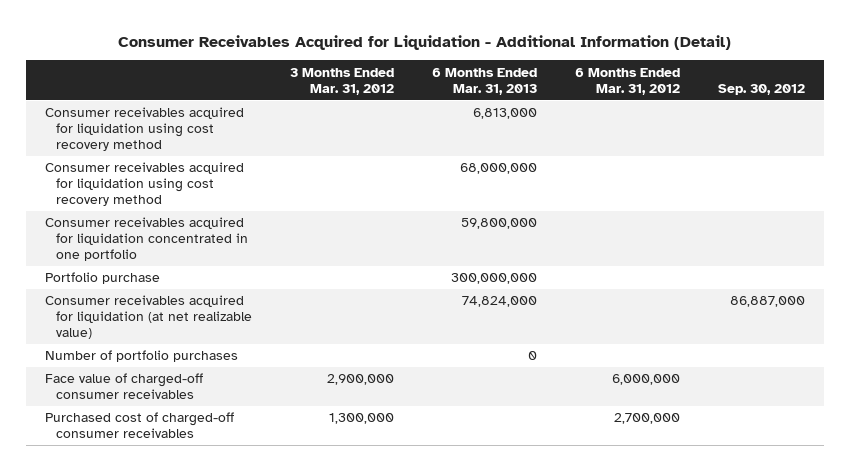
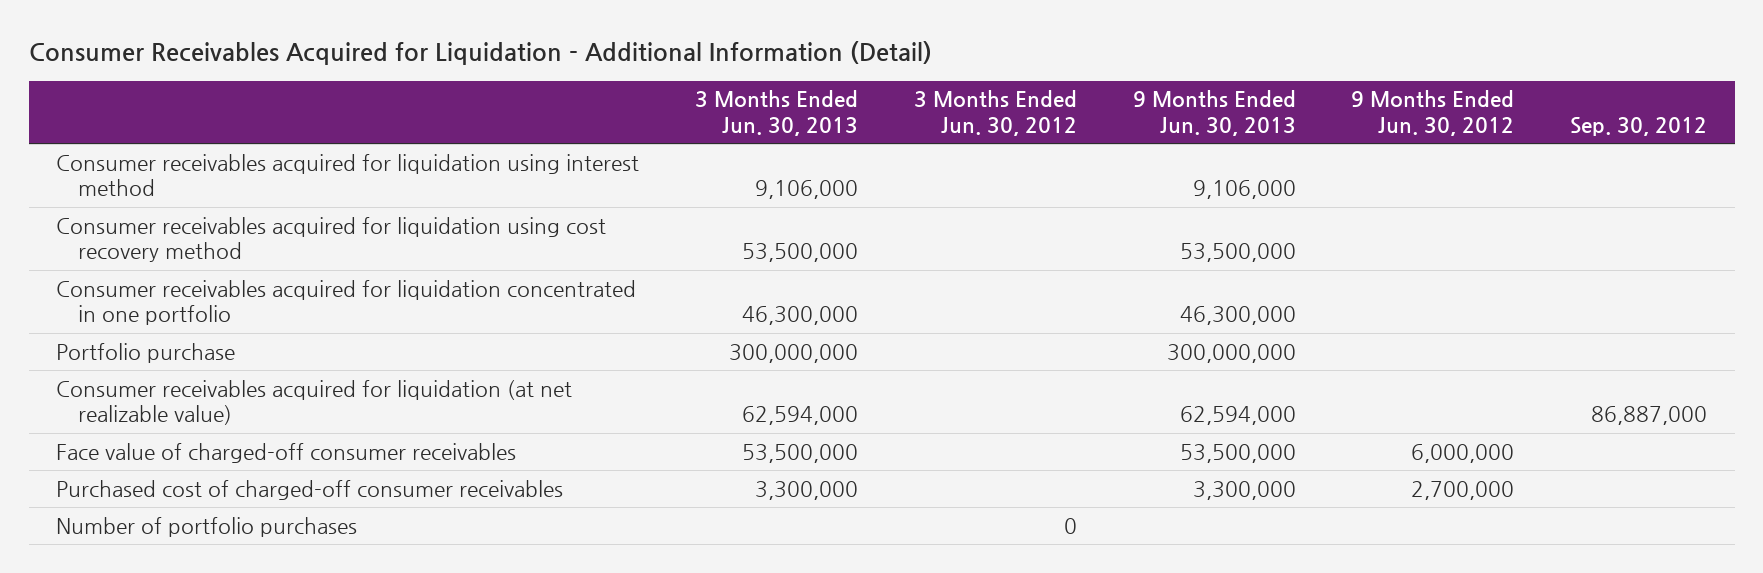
[289,67,394,95] 3 Months Ended Mar. 31, 2012 -> none
[431,67,537,95] 6 Months Ended Mar. 31, 2013 -> none
[574,67,680,95] 6 Months Ended Mar. 31, 2012 -> none
none -> [695,90,859,136] 3 Months Ended Jun. 30, 2013
none -> [913,90,1077,136] 3 Months Ended Jun. 30, 2012
none -> [1132,90,1296,136] 9 Months Ended Jun. 30, 2013
none -> [1351,90,1515,136] 9 Months Ended Jun. 30, 2012
[45,107,245,152] Consumer receivables acquired for liquidation using cost recovery method -> [56,153,640,197] Consumer receivables acquired for liquidation using interest method
[45,350,239,363] Number of portfolio purchases -> [56,516,358,537] Number of portfolio purchases

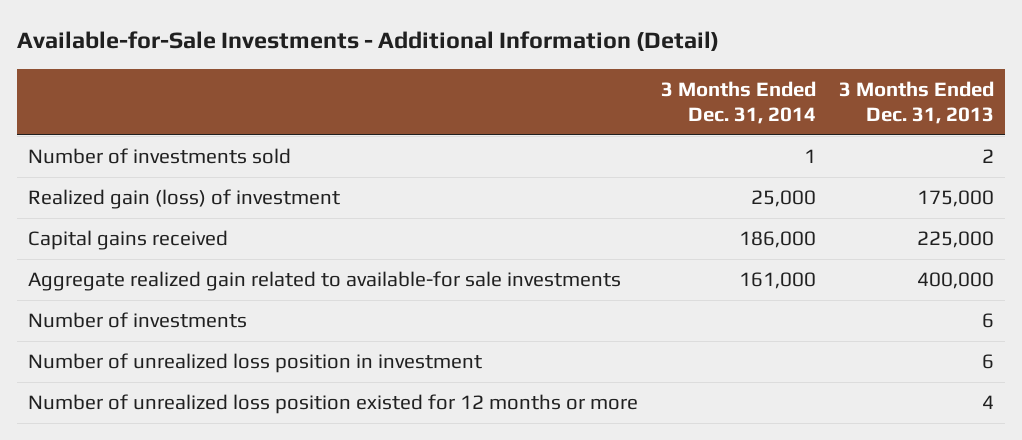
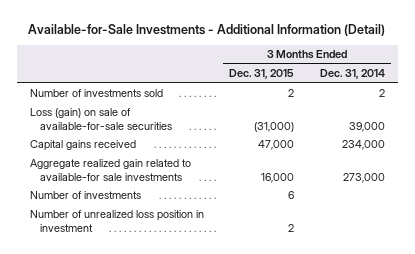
[838,80,994,124] 3 Months Ended Dec. 31, 2013 -> none
none -> [229,69,295,80] Dec. 31, 2015
[27,189,340,210] Realized gain (loss) of investment -> none
[803,149,816,164] 1 -> [379,89,386,98] 2
none -> [29,108,172,131] Loss (gain) on sale of available-for-sale securities
[738,231,816,249] 186,000 -> [342,140,386,151] 234,000
[738,272,816,290] 161,000 -> [343,173,386,184] 273,000
[27,394,638,415] Number of unrealized loss position existed for 12 months or more -> none

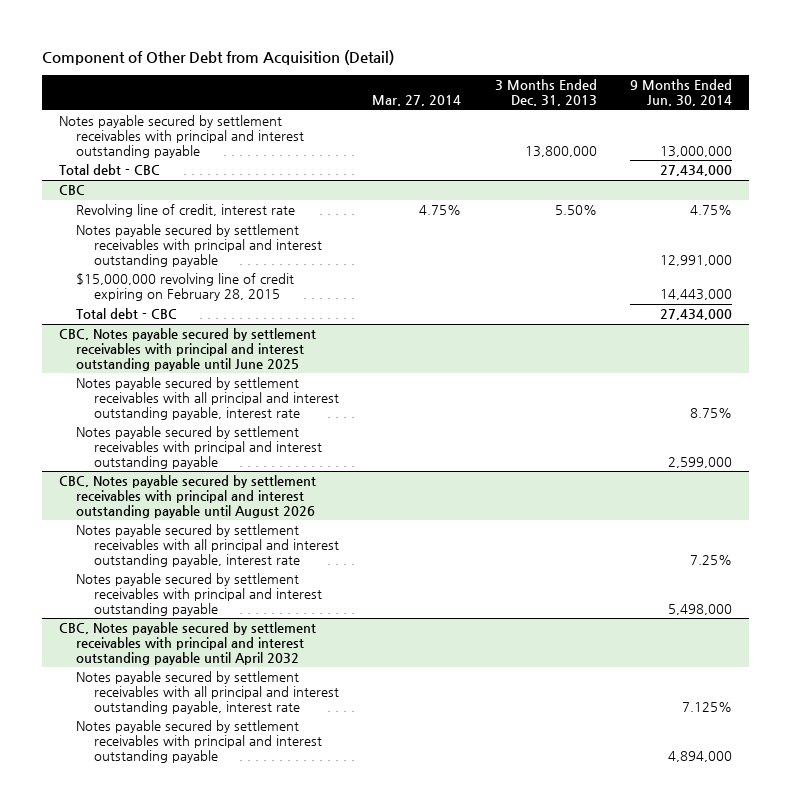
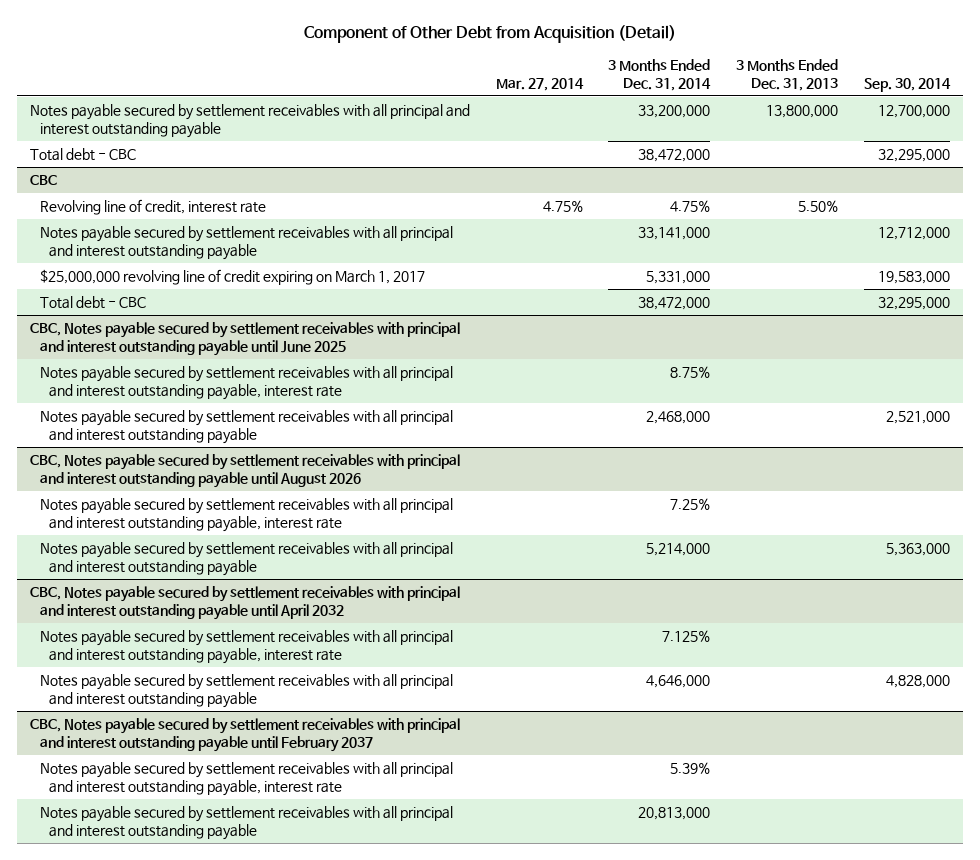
[630,79,733,107] 9 Months Ended Jun. 30, 2014 -> none
none -> [608,58,712,91] 3 Months Ended Dec. 31, 2014
none -> [863,77,951,92] Sep. 30, 2014
[58,115,305,159] Notes payable secured by settlement receivables with principal and interest outstanding payable -> [29,104,470,138] Notes payable secured by settlement receivables with all principal and interest outstanding payable
[76,224,322,268] Notes payable secured by settlement receivables with principal and interest outstanding payable -> [39,226,453,260] Notes payable secured by settlement receivables with all principal and interest outstanding payable
[76,273,295,302] $15,000,000 revolving line of credit expiring on February 28, 2015 -> [39,269,425,286] $25,000,000 revolving line of credit expiring on March 1, 2017
[76,426,322,470] Notes payable secured by settlement receivables with principal and interest outstanding payable -> [39,410,453,444] Notes payable secured by settlement receivables with all principal and interest outstanding payable
[76,573,322,617] Notes payable secured by settlement receivables with principal and interest outstanding payable -> [39,542,453,576] Notes payable secured by settlement receivables with all principal and interest outstanding payable
[76,720,322,764] Notes payable secured by settlement receivables with principal and interest outstanding payable -> [39,674,453,708] Notes payable secured by settlement receivables with all principal and interest outstanding payable
none -> [29,718,460,752] CBC, Notes payable secured by settlement receivables with principal and interest outstanding payable until February 2037
none -> [39,762,453,796] Notes payable secured by settlement receivables with all principal and interest outstanding payable, interest rate
none -> [39,806,453,840] Notes payable secured by settlement receivables with all principal and interest outstanding payable

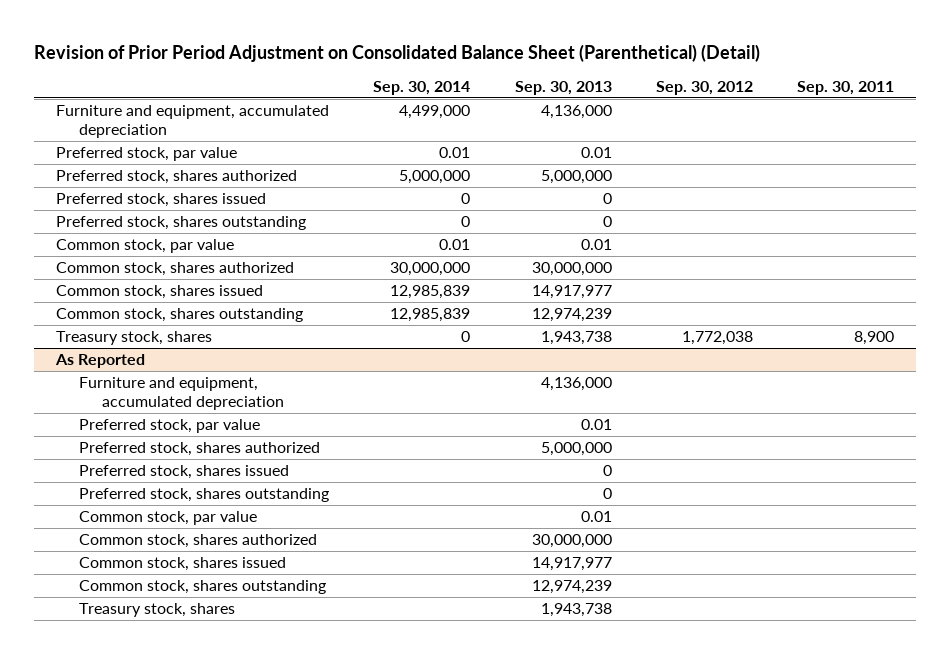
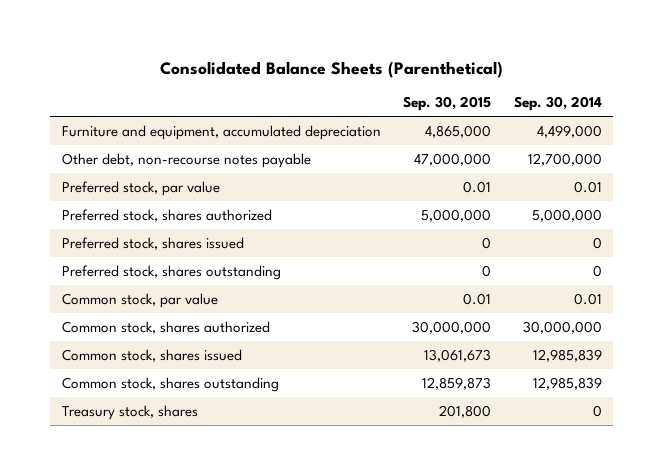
[34,43,761,62] Revision of Prior Period Adjustment on Consolidated Balance Sheet (Parenthetical) (Detail) -> [159,60,503,78] Consolidated Balance Sheets (Parenthetical)
[514,80,612,95] Sep. 30, 2013 -> none
[655,80,753,95] Sep. 30, 2012 -> none
[796,80,894,95] Sep. 30, 2011 -> none
none -> [403,96,492,112] Sep. 30, 2015
none -> [61,152,311,168] Other debt, non-recourse notes payable
[55,354,146,369] As Reported -> none
[79,377,285,411] Furniture and equipment, accumulated depreciation -> none
[79,419,261,434] Preferred stock, par value -> none
[79,442,321,457] Preferred stock, shares authorized -> none
[79,465,290,480] Preferred stock, shares issued -> none
[79,488,330,503] Preferred stock, shares outstanding -> none
[79,511,258,526] Common stock, par value -> none
[79,534,318,549] Common stock, shares authorized -> none
[79,557,287,572] Common stock, shares issued -> none
[79,580,327,595] Common stock, shares outstanding -> none
[79,603,236,618] Treasury stock, shares -> none

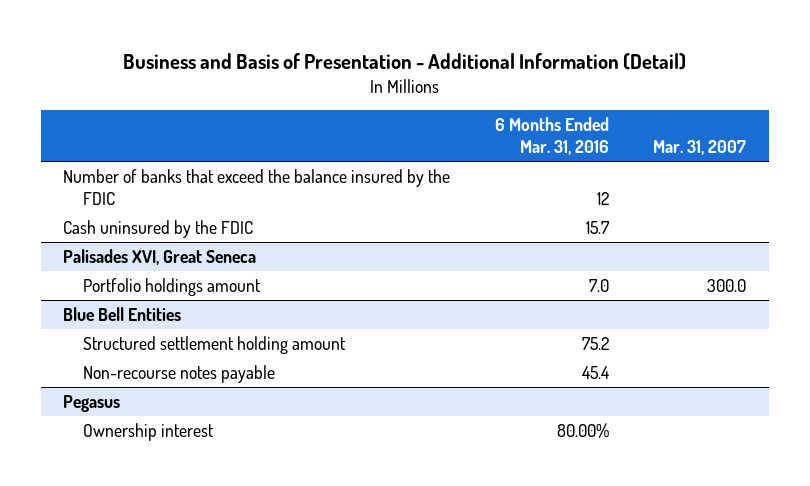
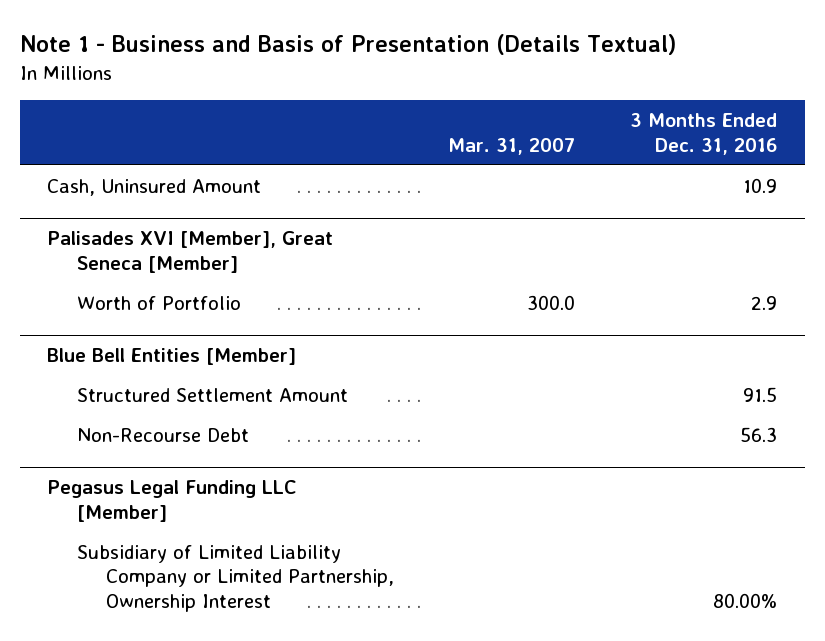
[122,52,686,70] Business and Basis of Presentation - Additional Information (Detail) -> [20,34,677,56] Note 1 - Business and Basis of Presentation (Details Textual)
[494,117,609,155] 6 Months Ended Mar. 31, 2016 -> none
none -> [630,113,778,155] 3 Months Ended Dec. 31, 2016
[63,169,451,205] Number of banks that exceed the balance insured by the FDIC -> none
[63,395,121,413] Pegasus -> none
[82,423,214,442] Ownership interest -> none
[63,220,254,239] Cash uninsured by the FDIC -> [47,178,262,196] Cash, Uninsured Amount
[63,249,257,266] Palisades XVI, Great Seneca -> [47,231,334,273] Palisades XVI [Member], Great Seneca [Member]
[82,278,261,297] Portfolio holdings amount -> [76,295,241,310] Worth of Portfolio
[63,307,182,322] Blue Bell Entities -> [47,348,297,366] Blue Bell Entities [Member]
[82,336,346,355] Structured settlement holding amount -> [76,387,348,402] Structured Settlement Amount
[82,365,275,384] Non-recourse notes payable -> [76,427,249,442] Non-Recourse Debt
none -> [47,480,297,522] Pegasus Legal Funding LLC [Member]
none -> [76,544,394,613] Subsidiary of Limited Liability Company or Limited Partnership, Ownership Interest

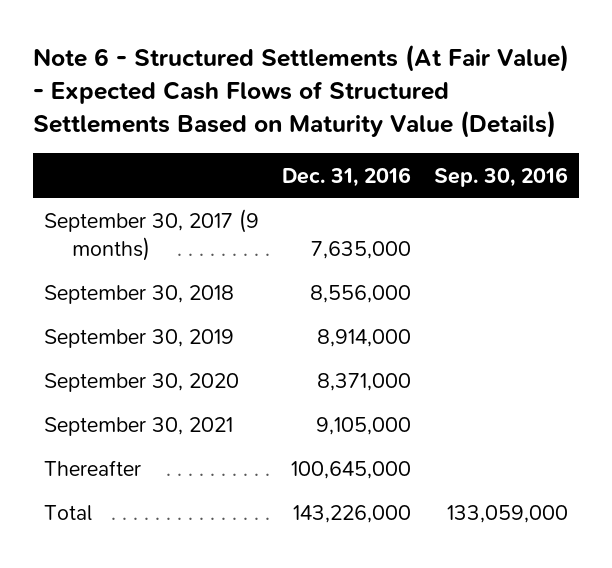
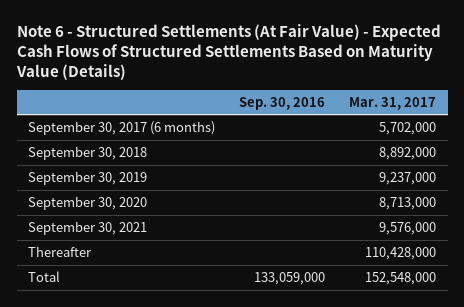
[281,166,411,187] Dec. 31, 2016 -> none
none -> [348,96,436,110] Mar. 31, 2017
[43,209,259,262] September 30, 2017 (9 months) -> [28,121,216,136] September 30, 2017 (6 months)

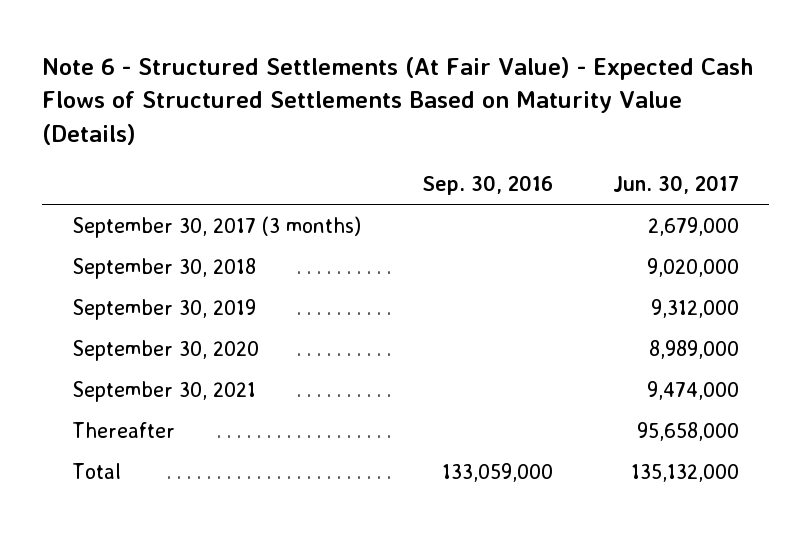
[348,96,436,110] Mar. 31, 2017 -> none
none -> [613,174,740,194] Jun. 30, 2017
[28,121,216,136] September 30, 2017 (6 months) -> [72,215,362,238] September 30, 2017 (3 months)

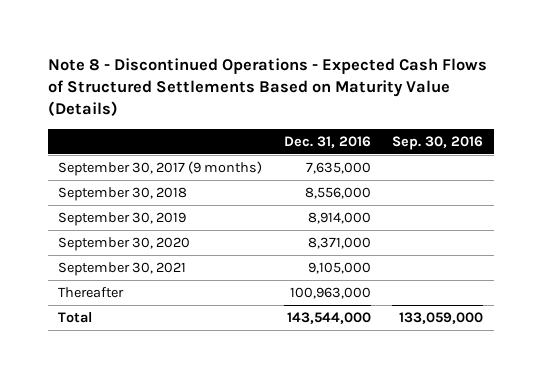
[41,57,754,145] Note 6 - Structured Settlements (At Fair Value) - Expected Cash Flows of Structured Settlements Based on Maturity Value (Details) -> [47,57,487,117] Note 8 - Discontinued Operations - Expected Cash Flows of Structured Settlements Based on Maturity Value (Details)
[613,174,740,194] Jun. 30, 2017 -> none
none -> [283,135,371,148] Dec. 31, 2016
[72,215,362,238] September 30, 2017 (3 months) -> [58,161,263,177] September 30, 2017 (9 months)

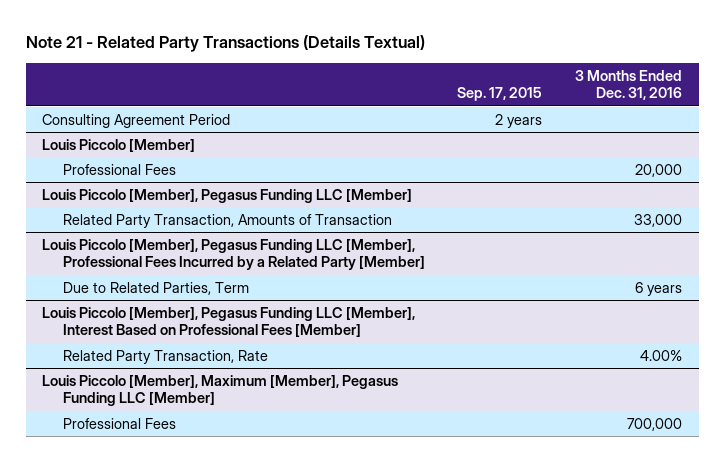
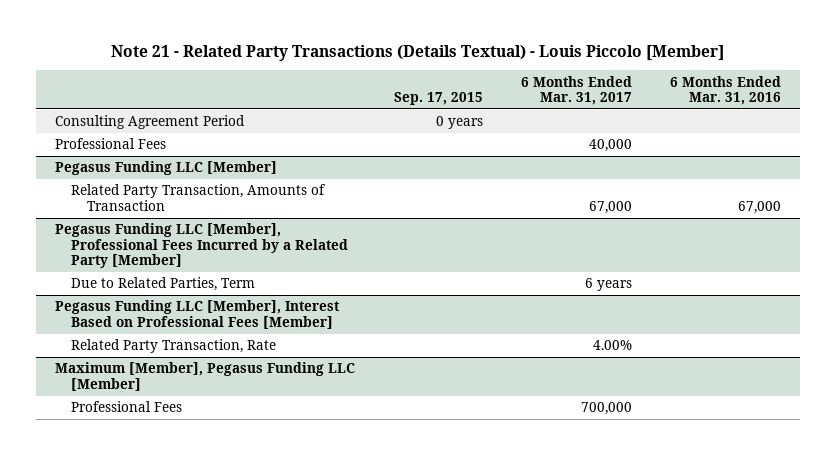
[25,35,425,53] Note 21 - Related Party Transactions (Details Textual) -> [111,45,725,62] Note 21 - Related Party Transactions (Details Textual) - Louis Piccolo [Member]
[575,69,683,101] 3 Months Ended Dec. 31, 2016 -> none
none -> [520,75,632,106] 6 Months Ended Mar. 31, 2017
none -> [670,75,782,106] 6 Months Ended Mar. 31, 2016
[62,163,176,175] Professional Fees -> none
[42,188,413,203] Louis Piccolo [Member], Pegasus Funding LLC [Member] -> none
[62,213,392,228] Related Party Transaction, Amounts of Transaction -> none
[495,113,543,128] 2 years -> [435,116,483,130] 0 years
none -> [55,138,167,150] Professional Fees
[42,138,196,152] Louis Piccolo [Member] -> [55,161,278,176] Pegasus Funding LLC [Member]
none -> [71,184,326,211] Related Party Transaction, Amounts of Transaction
[42,238,425,271] Louis Piccolo [Member], Pegasus Funding LLC [Member], Professional Fees Incurred by a Related Party [Member] -> [55,223,349,269] Pegasus Funding LLC [Member], Professional Fees Incurred by a Related Party [Member]
[42,306,416,338] Louis Piccolo [Member], Pegasus Funding LLC [Member], Interest Based on Professional Fees [Member] -> [55,300,341,329] Pegasus Funding LLC [Member], Interest Based on Professional Fees [Member]
[42,374,399,407] Louis Piccolo [Member], Maximum [Member], Pegasus Funding LLC [Member] -> [55,362,356,391] Maximum [Member], Pegasus Funding LLC [Member]

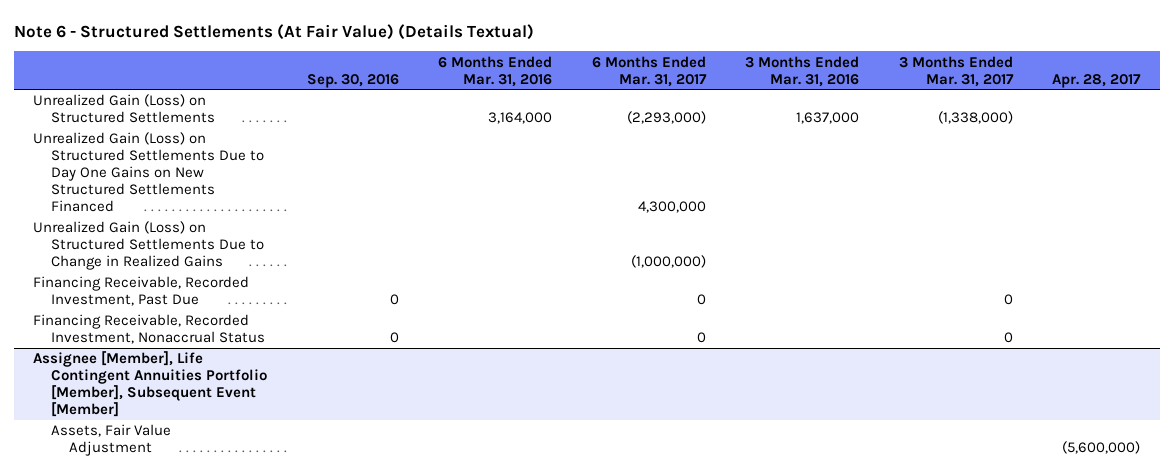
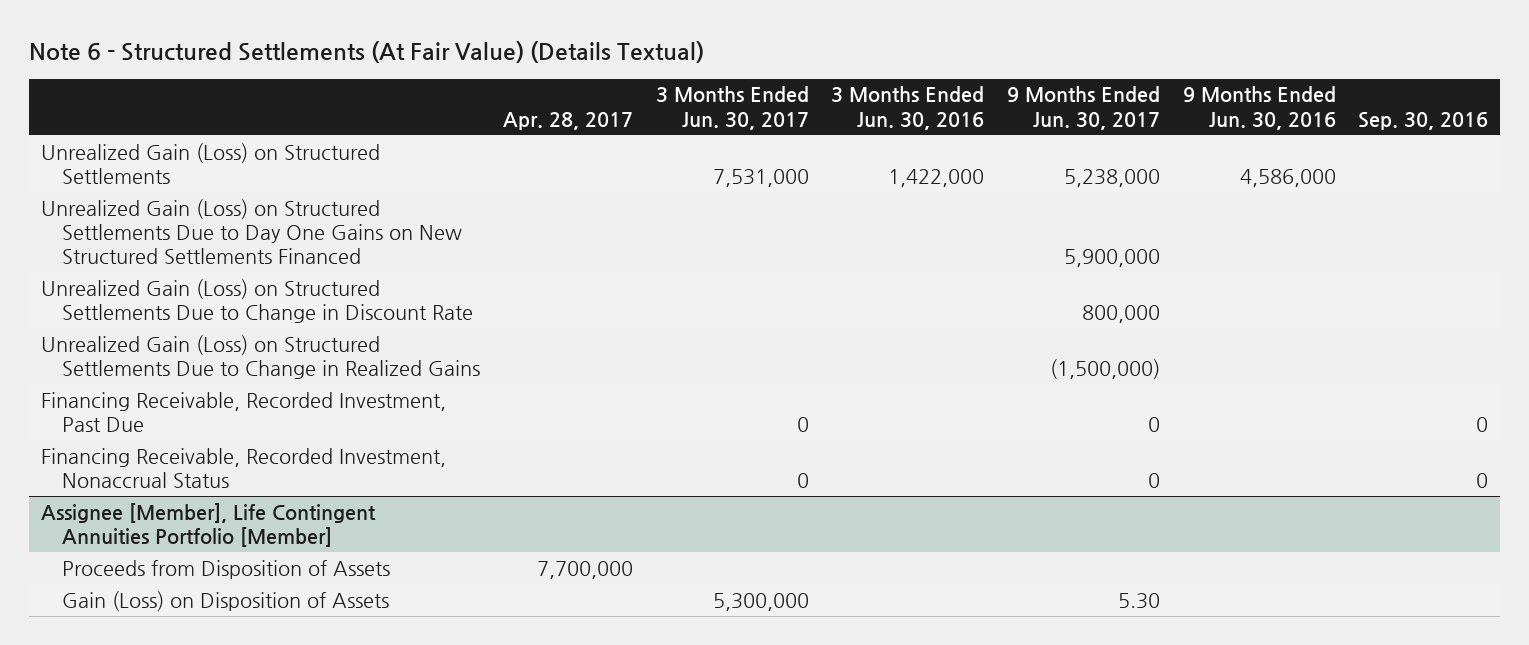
[438,55,553,87] 6 Months Ended Mar. 31, 2016 -> none
[591,55,707,87] 6 Months Ended Mar. 31, 2017 -> none
[745,55,860,87] 3 Months Ended Mar. 31, 2016 -> none
[898,55,1014,87] 3 Months Ended Mar. 31, 2017 -> none
none -> [655,86,809,130] 3 Months Ended Jun. 30, 2017
none -> [831,86,985,130] 3 Months Ended Jun. 30, 2016
none -> [1007,86,1161,130] 9 Months Ended Jun. 30, 2017
none -> [1182,86,1336,130] 9 Months Ended Jun. 30, 2016
none -> [40,278,474,323] Unrealized Gain (Loss) on Structured Settlements Due to Change in Discount Rate
[51,424,172,457] Assets, Fair Value Adjustment -> none
[33,351,268,418] Assignee [Member], Life Contingent Annuities Portfolio [Member], Subsequent Event [Member] -> [40,502,376,547] Assignee [Member], Life Contingent Annuities Portfolio [Member]
none -> [62,559,391,579] Proceeds from Disposition of Assets
none -> [62,590,390,611] Gain (Loss) on Disposition of Assets

